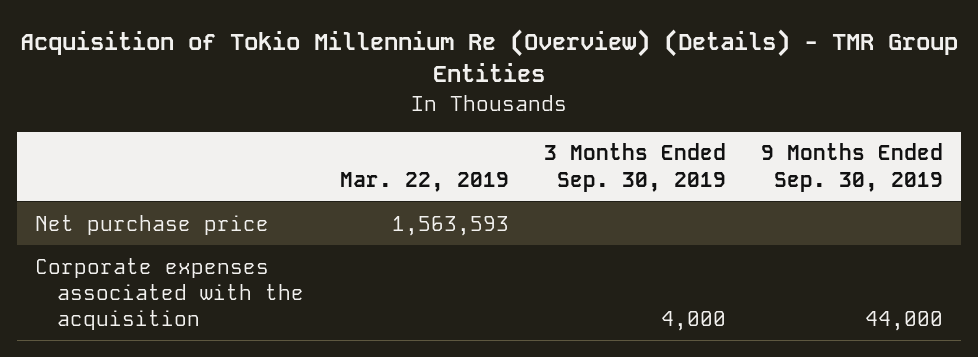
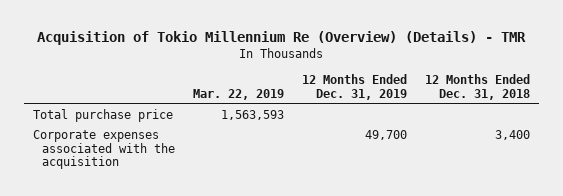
[20,28,959,83] Acquisition of Tokio Millennium Re (Overview) (Details) - TMR Group Entities -> [37,31,527,46] Acquisition of Tokio Millennium Re (Overview) (Details) - TMR
[543,143,726,192] 3 Months Ended Sep. 30, 2019 -> none
[761,143,944,192] 9 Months Ended Sep. 30, 2019 -> none
none -> [301,74,407,100] 12 Months Ended Dec. 31, 2019
none -> [424,74,530,100] 12 Months Ended Dec. 31, 2018
[35,214,270,235] Net purchase price -> [32,109,173,123] Total purchase price

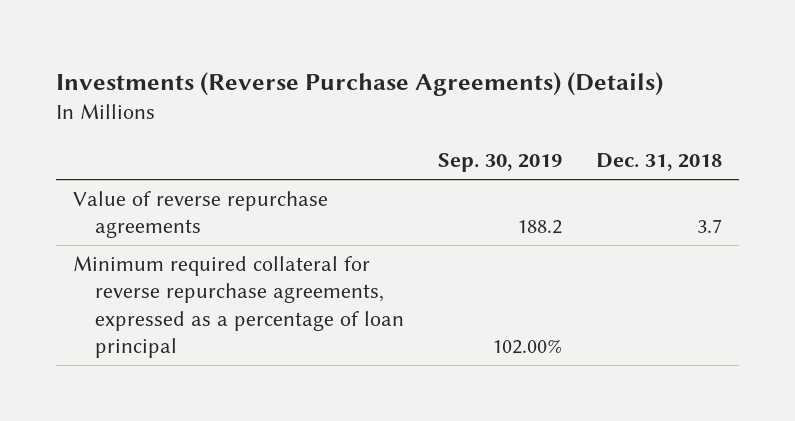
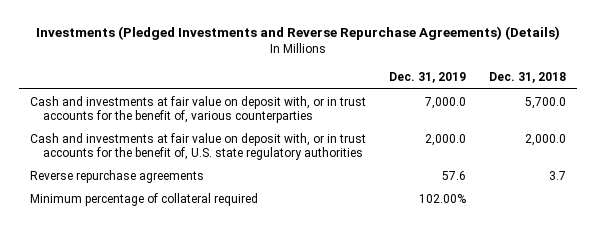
[55,71,663,96] Investments (Reverse Purchase Agreements) (Details) -> [35,26,560,41] Investments (Pledged Investments and Reverse Repurchase Agreements) (Details)
[438,153,563,173] Sep. 30, 2019 -> none
none -> [388,72,466,84] Dec. 31, 2019
none -> [30,95,367,123] Cash and investments at fair value on deposit with, or in trust accounts for the benefit of, various counterparties
none -> [30,132,367,160] Cash and investments at fair value on deposit with, or in trust accounts for the benefit of, U.S. state regulatory authorities
[72,191,328,239] Value of reverse repurchase agreements -> [30,169,205,183] Reverse repurchase agreements
[72,256,404,359] Minimum required collateral for reverse repurchase agreements, expressed as a percentage of loan principal -> [30,192,259,206] Minimum percentage of collateral required

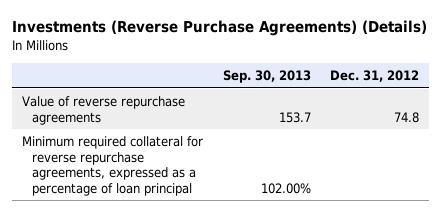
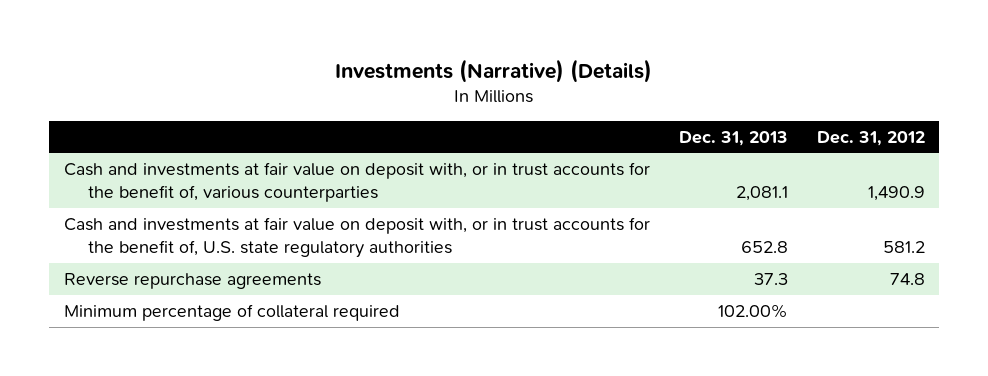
[11,20,427,37] Investments (Reverse Purchase Agreements) (Details) -> [335,58,653,83] Investments (Narrative) (Details)
[222,69,311,83] Sep. 30, 2013 -> none
none -> [678,130,788,146] Dec. 31, 2013
none -> [63,162,650,202] Cash and investments at fair value on deposit with, or in trust accounts for the benefit of, various counterparties
none -> [63,217,650,258] Cash and investments at fair value on deposit with, or in trust accounts for the benefit of, U.S. state regulatory authorities
[21,96,185,125] Value of reverse repurchase agreements -> [63,273,321,290] Reverse repurchase agreements
[21,136,203,196] Minimum required collateral for reverse repurchase agreements, expressed as a percentage of loan principal -> [63,304,400,322] Minimum percentage of collateral required

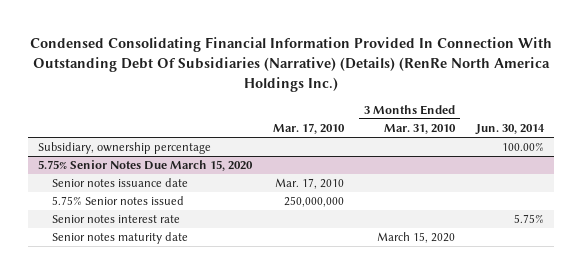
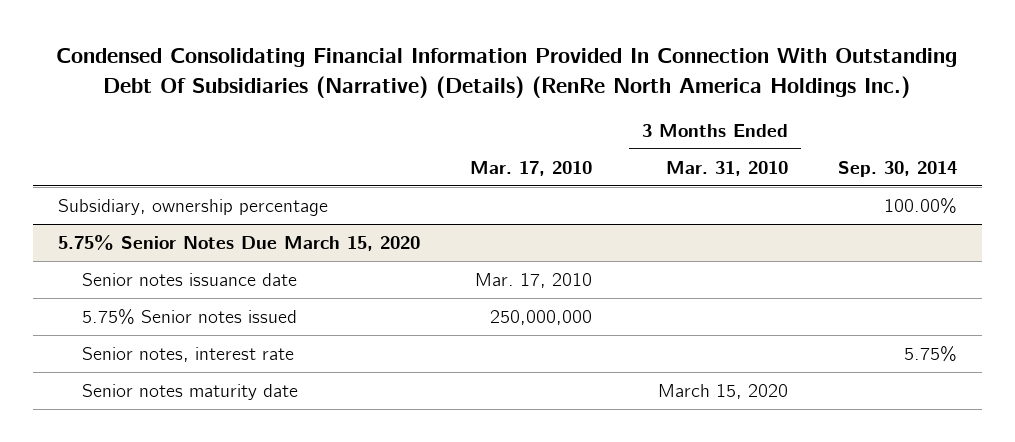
[474,124,545,136] Jun. 30, 2014 -> none
none -> [838,160,958,177] Sep. 30, 2014
[51,215,180,224] Senior notes interest rate -> [82,347,295,363] Senior notes, interest rate

